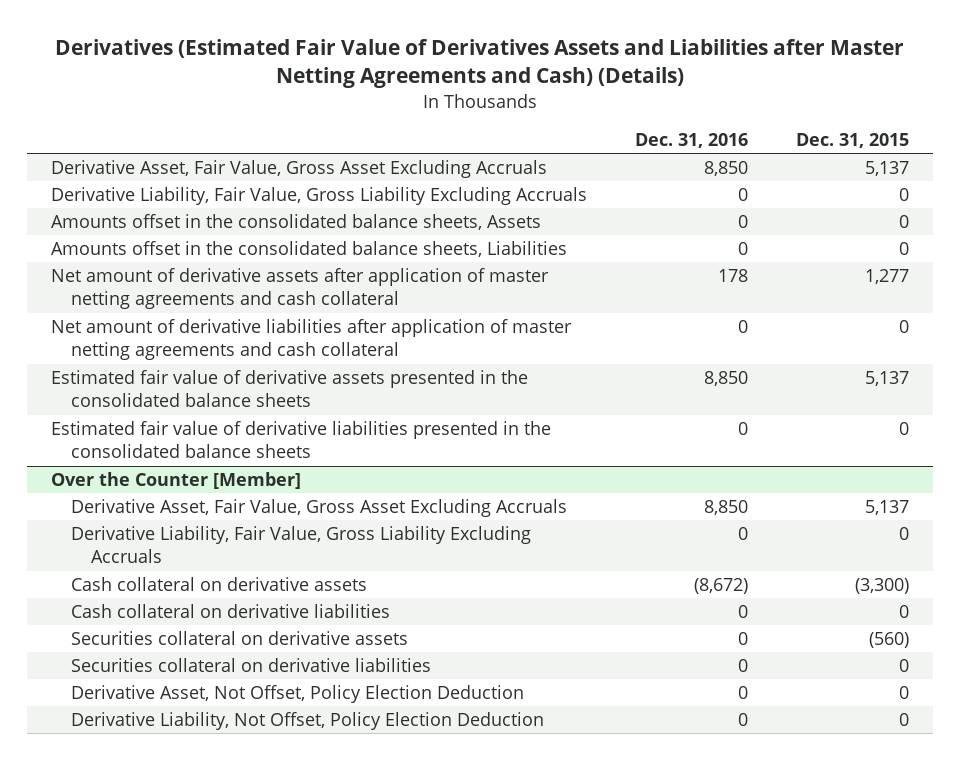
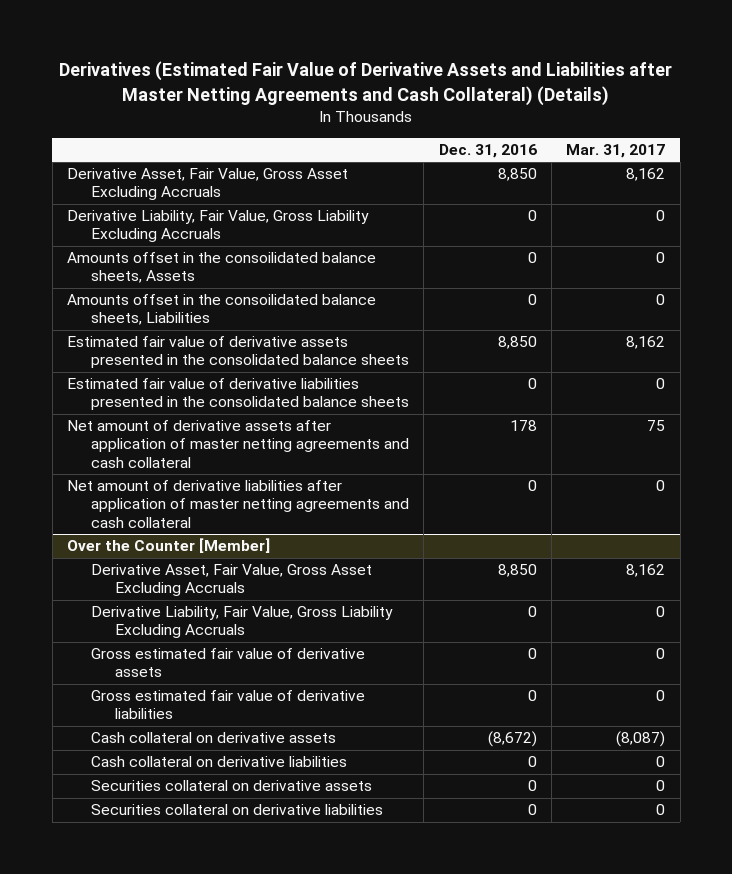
[54,39,904,89] Derivatives (Estimated Fair Value of Derivatives Assets and Liabilities after Master Netting Agreements and Cash) (Details) -> [59,61,673,106] Derivatives (Estimated Fair Value of Derivative Assets and Liabilities after Master Netting Agreements and Cash Collateral) (Details)
[795,133,909,149] Dec. 31, 2015 -> none
none -> [566,143,666,158] Mar. 31, 2017
[50,214,541,231] Amounts offset in the consolidated balance sheets, Assets -> [66,252,376,284] Amounts offset in the consoilidated balance sheets, Assets
[50,241,567,258] Amounts offset in the consolidated balance sheets, Liabilities -> [66,294,376,326] Amounts offset in the consoilidated balance sheets, Liabilities
[50,268,549,310] Net amount of derivative assets after application of master netting agreements and cash collateral -> [66,420,409,468] Net amount of derivative assets after application of master netting agreements and cash collateral
[50,319,572,361] Net amount of derivative liabilities after application of master netting agreements and cash collateral -> [66,480,409,528] Net amount of derivative liabilities after application of master netting agreements and cash collateral
none -> [90,648,365,678] Gross estimated fair value of derivative assets
none -> [90,690,365,720] Gross estimated fair value of derivative liabilities
[70,685,524,704] Derivative Asset, Not Offset, Policy Election Deduction -> none
[70,712,544,731] Derivative Liability, Not Offset, Policy Election Deduction -> none

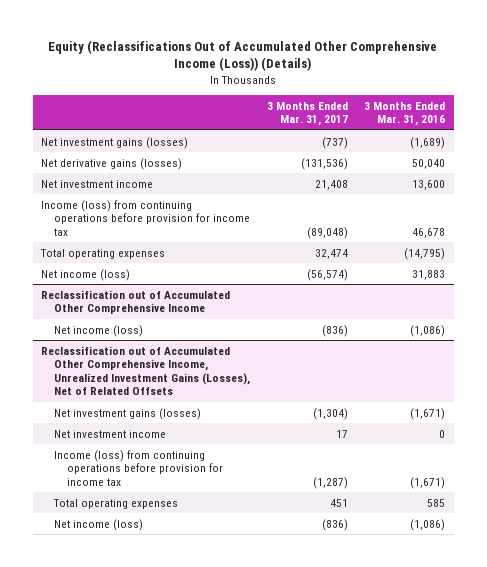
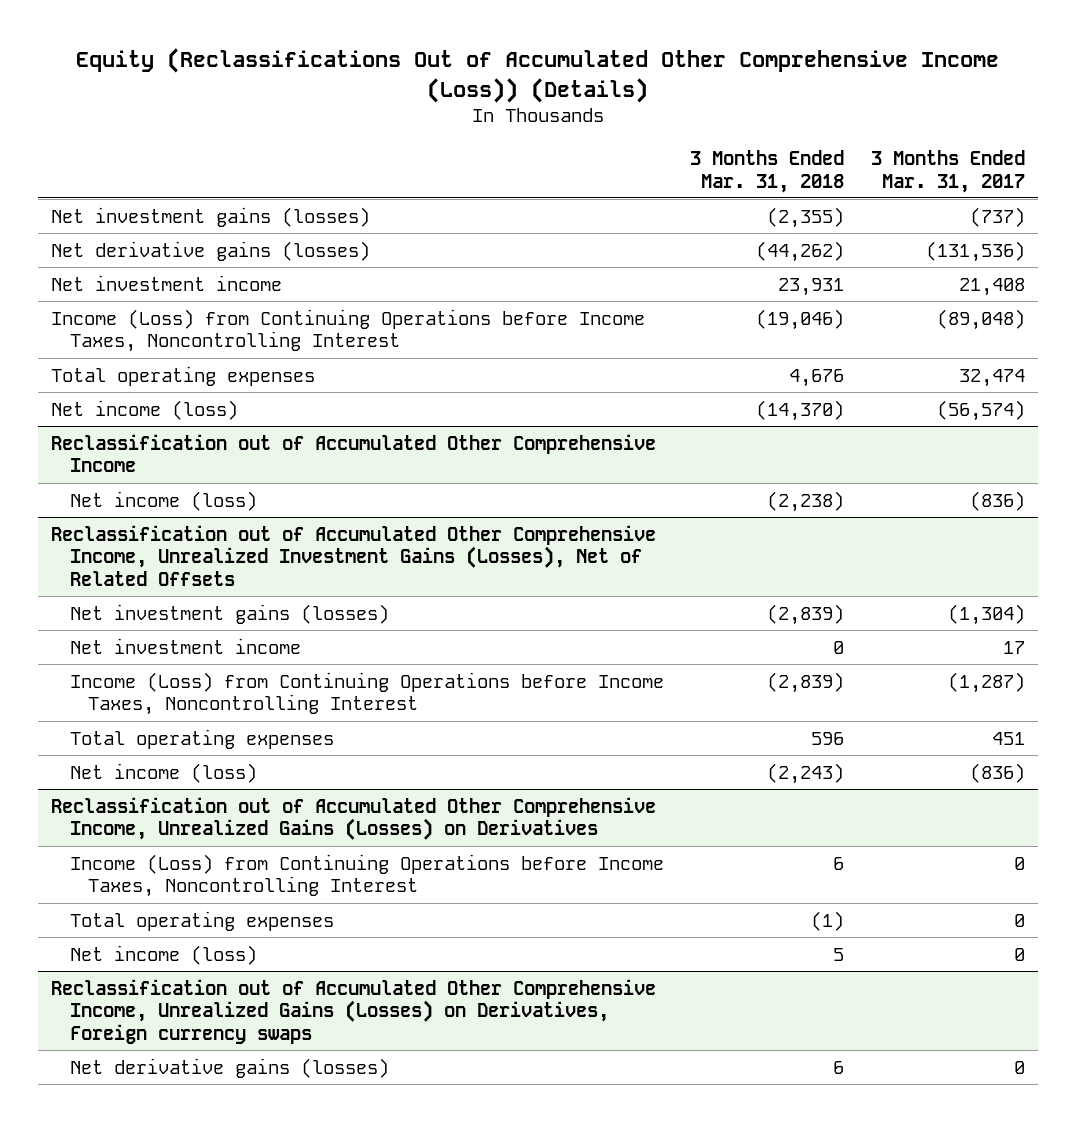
[364,101,446,127] 3 Months Ended Mar. 31, 2016 -> none
none -> [690,149,845,193] 3 Months Ended Mar. 31, 2018
[41,199,251,236] Income (loss) from continuing operations before provision for income tax -> [51,308,646,353] Income (Loss) from Continuing Operations before Income Taxes, Noncontrolling Interest
[54,449,224,486] Income (loss) from continuing operations before provision for income tax -> [69,671,664,716] Income (Loss) from Continuing Operations before Income Taxes, Noncontrolling Interest
none -> [51,796,657,841] Reclassification out of Accumulated Other Comprehensive Income, Unrealized Gains (Losses) on Derivatives
none -> [69,853,664,898] Income (Loss) from Continuing Operations before Income Taxes, Noncontrolling Interest
none -> [69,910,334,931] Total operating expenses
none -> [69,944,257,965] Net income (loss)
none -> [51,978,657,1044] Reclassification out of Accumulated Other Comprehensive Income, Unrealized Gains (Losses) on Derivatives, Foreign currency swaps
none -> [69,1057,389,1078] Net derivative gains (losses)

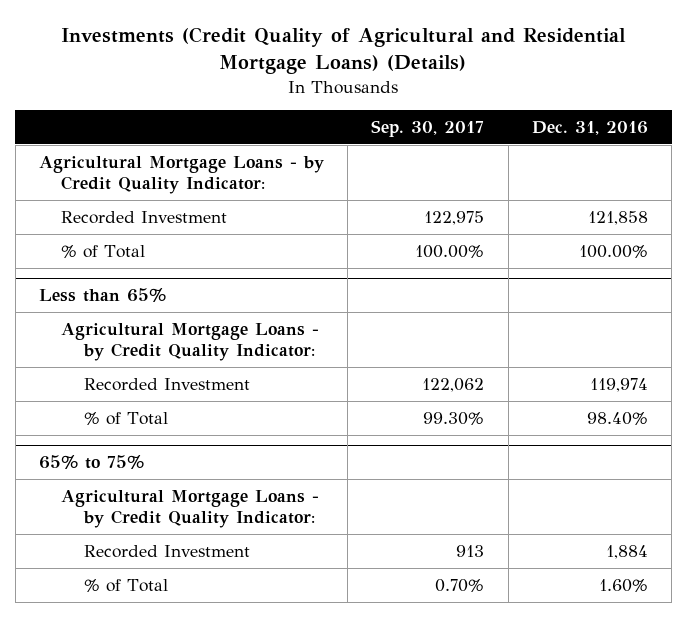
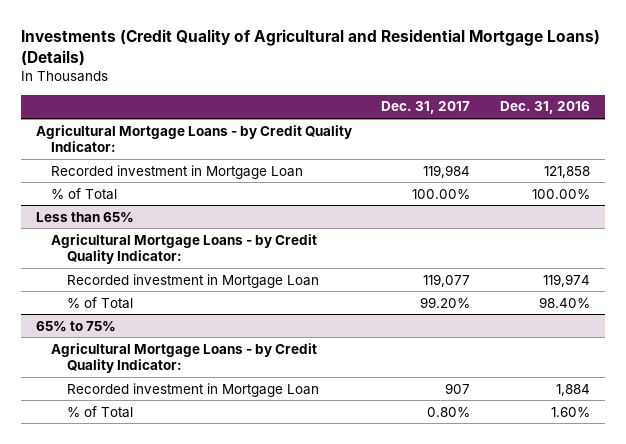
[371,119,485,137] Sep. 30, 2017 -> none
none -> [381,101,471,115] Dec. 31, 2017
[61,210,228,224] Recorded Investment -> [51,164,304,179] Recorded investment in Mortgage Loan
[83,377,250,391] Recorded Investment -> [67,273,320,288] Recorded investment in Mortgage Loan
[83,544,250,558] Recorded Investment -> [67,382,320,397] Recorded investment in Mortgage Loan

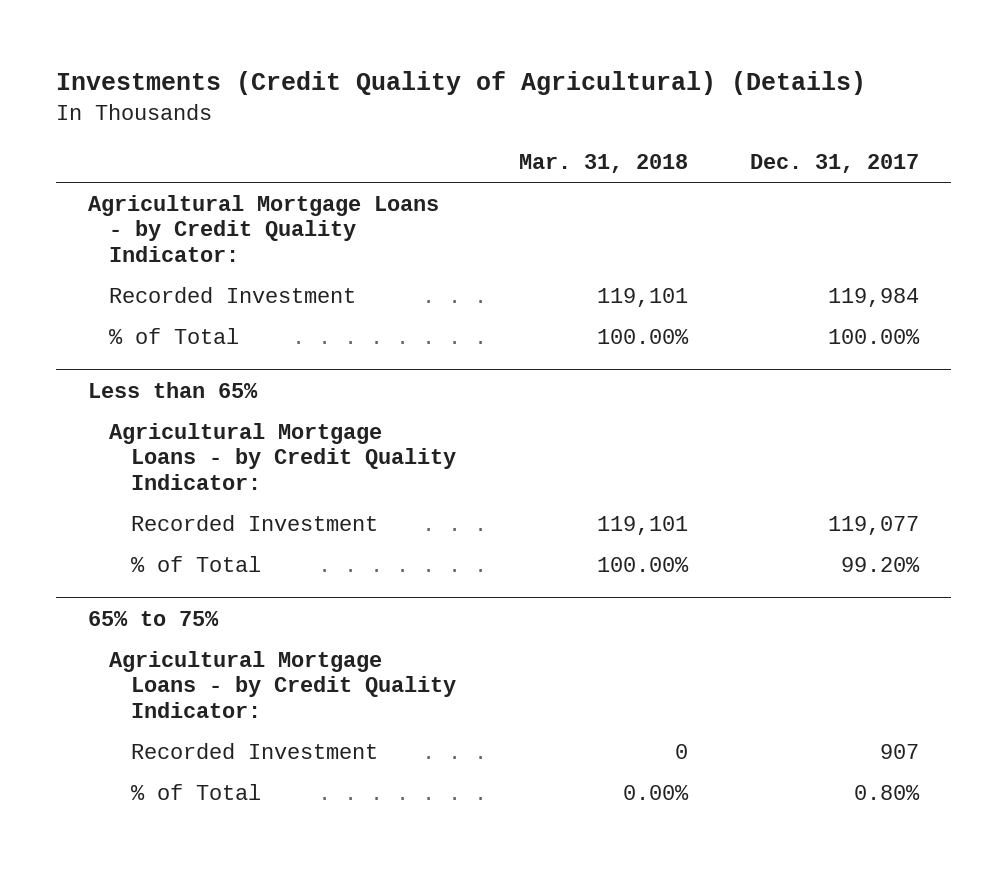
[20,28,600,66] Investments (Credit Quality of Agricultural and Residential Mortgage Loans) (Details) -> [56,71,867,96] Investments (Credit Quality of Agricultural) (Details)
[499,101,590,115] Dec. 31, 2016 -> none
none -> [518,154,688,174] Mar. 31, 2018
[51,164,304,179] Recorded investment in Mortgage Loan -> [109,286,357,303] Recorded Investment
[67,273,320,288] Recorded investment in Mortgage Loan -> [130,514,378,531] Recorded Investment
[67,382,320,397] Recorded investment in Mortgage Loan -> [130,742,378,759] Recorded Investment

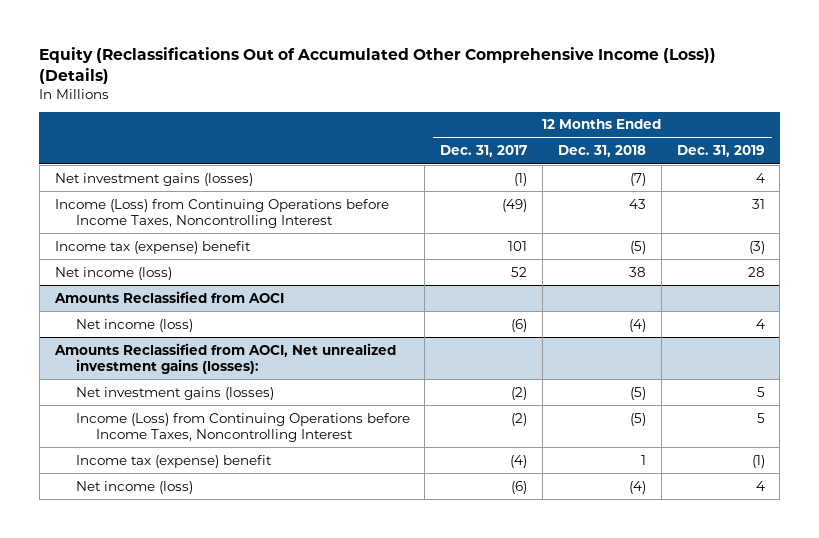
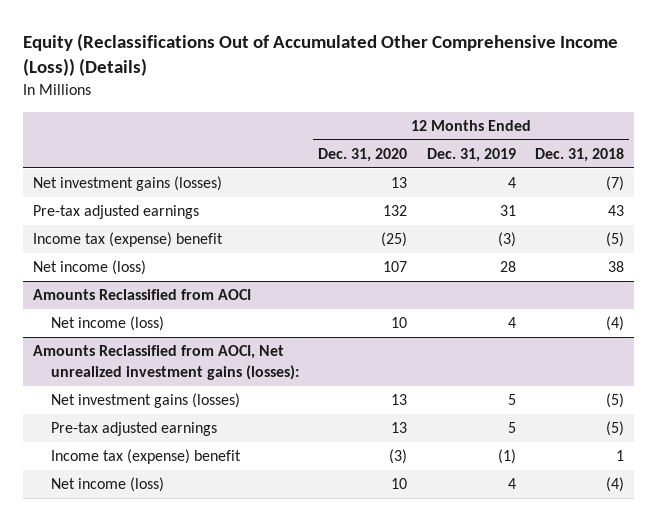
[440,145,528,158] Dec. 31, 2017 -> none
none -> [318,147,408,162] Dec. 31, 2020
[54,198,389,228] Income (Loss) from Continuing Operations before Income Taxes, Noncontrolling Interest -> [32,205,199,220] Pre-tax adjusted earnings
[75,412,410,442] Income (Loss) from Continuing Operations before Income Taxes, Noncontrolling Interest -> [50,422,217,437] Pre-tax adjusted earnings

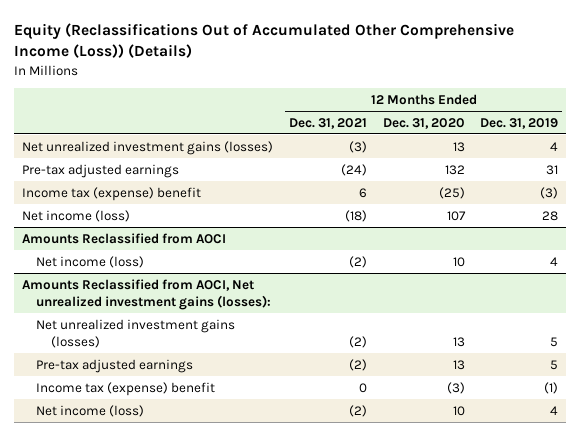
[535,147,625,162] Dec. 31, 2018 -> none
none -> [288,117,367,129] Dec. 31, 2021
[32,176,222,192] Net investment gains (losses) -> [22,140,274,155] Net unrealized investment gains (losses)
[50,393,240,409] Net investment gains (losses) -> [36,318,236,349] Net unrealized investment gains (losses)

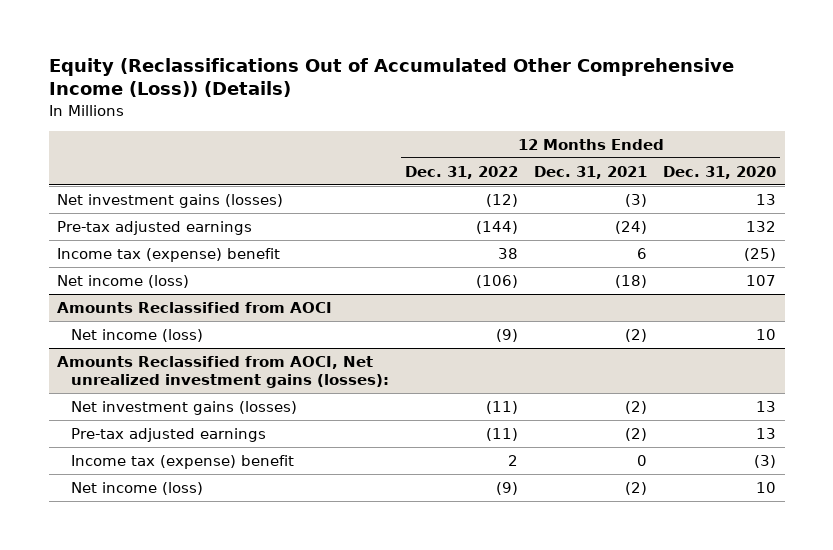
[480,117,559,129] Dec. 31, 2019 -> none
none -> [405,165,519,179] Dec. 31, 2022
[22,140,274,155] Net unrealized investment gains (losses) -> [56,194,283,209] Net investment gains (losses)
[36,318,236,349] Net unrealized investment gains (losses) -> [70,401,297,416] Net investment gains (losses)

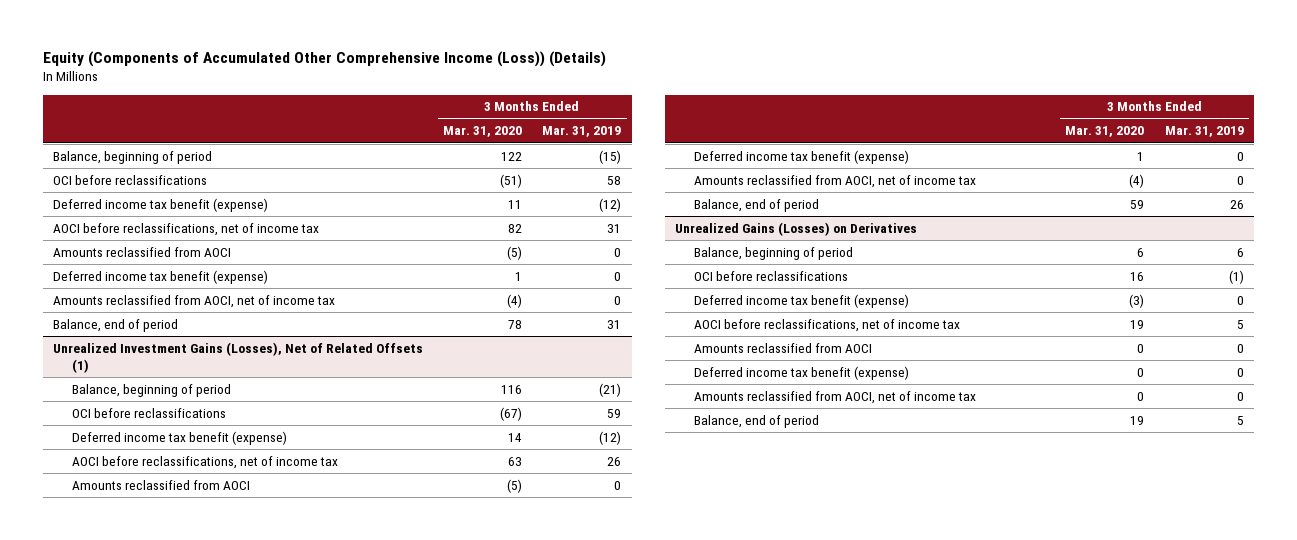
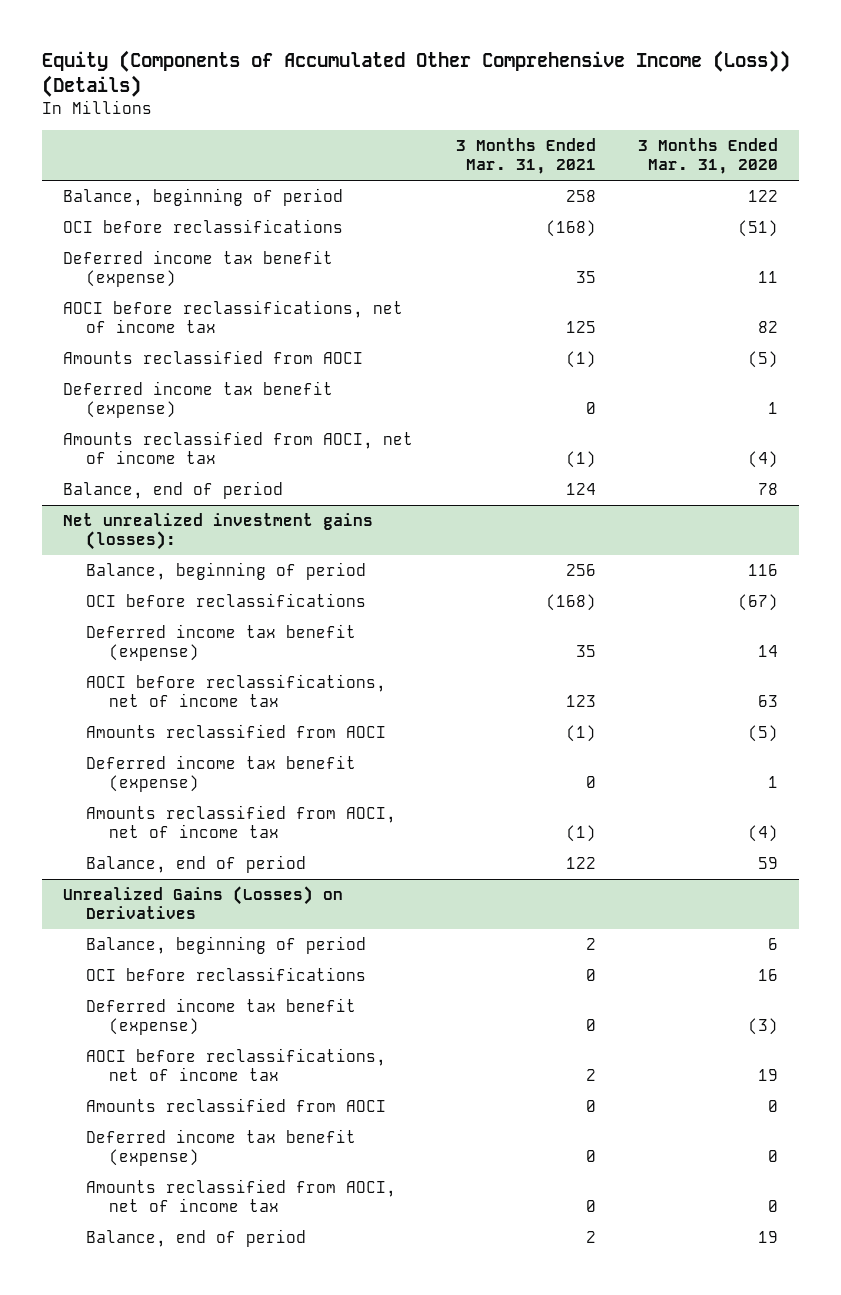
[542,126,622,138] Mar. 31, 2019 -> none
none -> [455,138,596,175] 3 Months Ended Mar. 31, 2021
[52,341,423,373] Unrealized Investment Gains (Losses), Net of Related Offsets (1) -> [63,513,374,551] Net unrealized investment gains (losses):

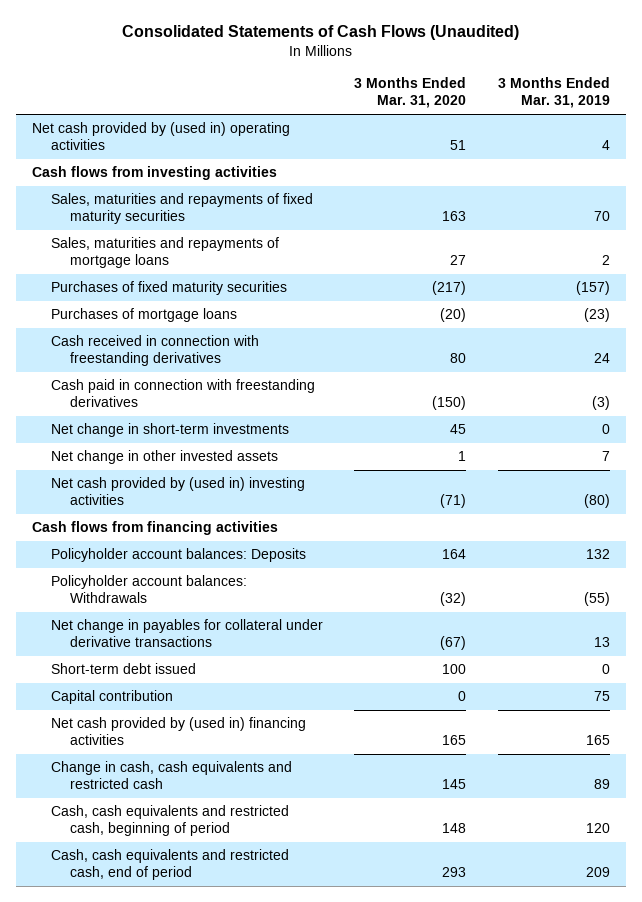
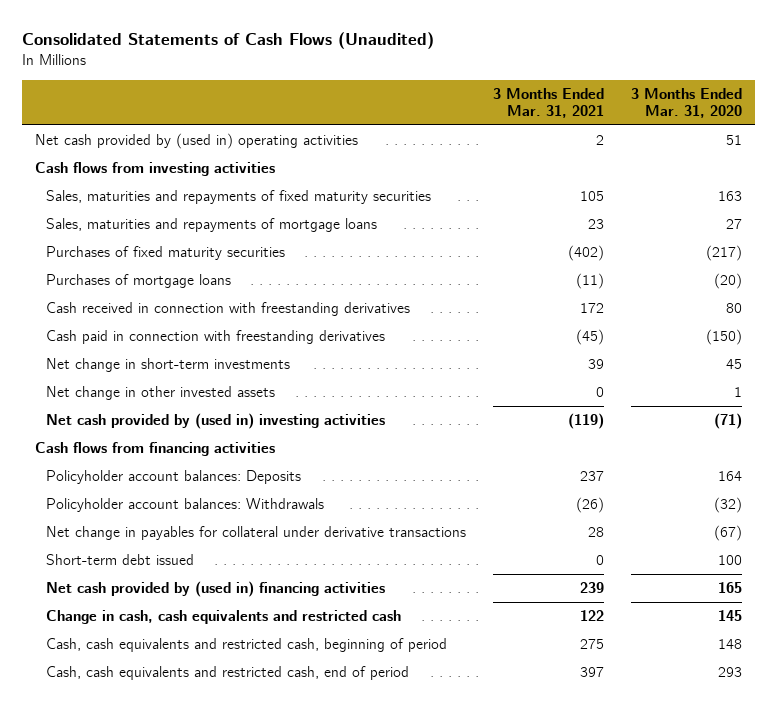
[498,77,611,109] 3 Months Ended Mar. 31, 2019 -> none
none -> [492,88,604,119] 3 Months Ended Mar. 31, 2021
[50,690,173,705] Capital contribution -> none

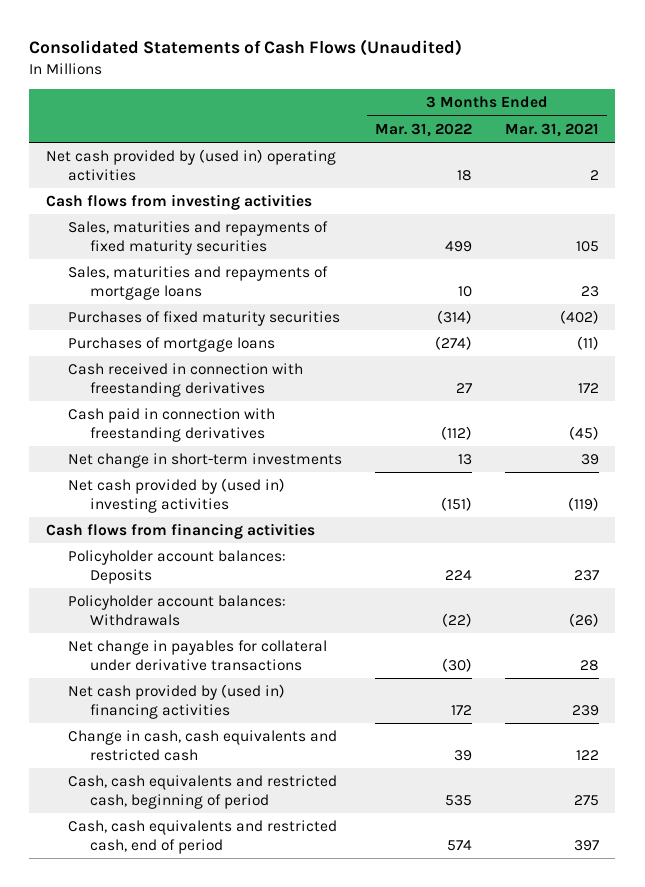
[630,88,742,119] 3 Months Ended Mar. 31, 2020 -> none
none -> [374,122,472,137] Mar. 31, 2022
[45,385,275,400] Net change in other invested assets -> none
[45,553,194,565] Short-term debt issued -> none

